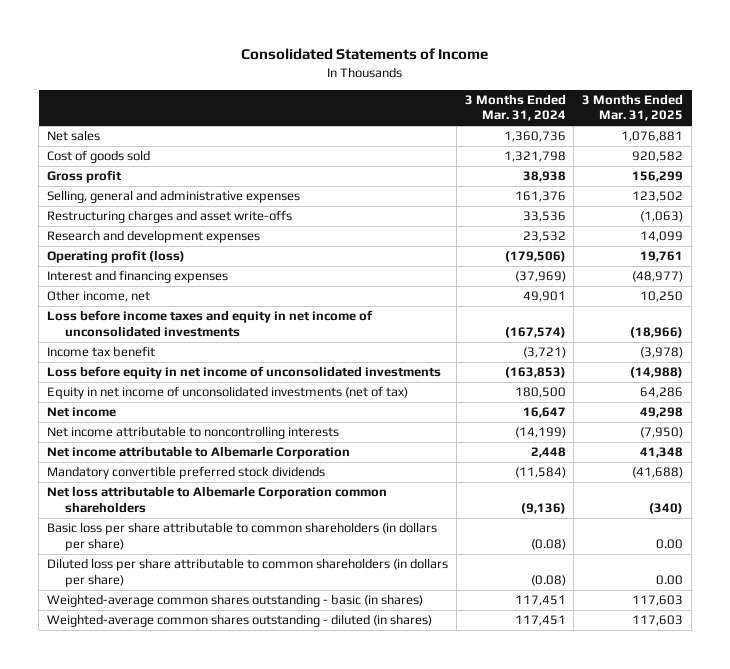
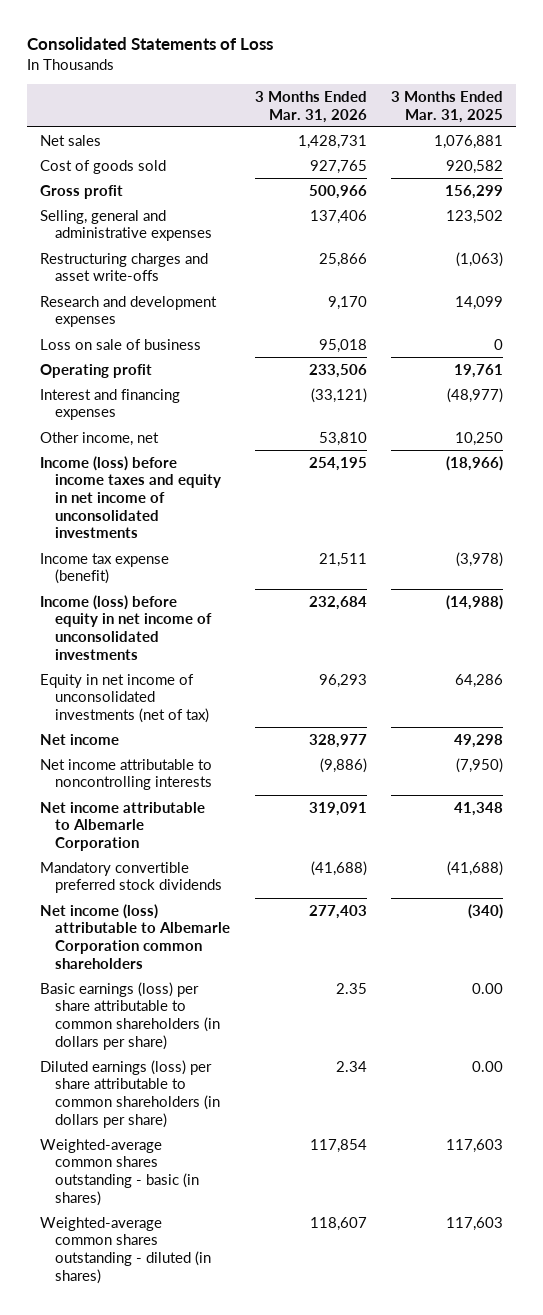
[241,47,489,60] Consolidated Statements of Income -> [27,36,274,50] Consolidated Statements of Loss
[464,94,566,122] 3 Months Ended Mar. 31, 2024 -> none
none -> [254,91,367,123] 3 Months Ended Mar. 31, 2026
none -> [39,338,201,350] Loss on sale of business
[46,250,185,264] Operating profit (loss) -> [39,363,152,378] Operating profit
[46,310,373,337] Loss before income taxes and equity in net income of unconsolidated investments -> [39,455,222,539] Income (loss) before income taxes and equity in net income of unconsolidated investments
[46,346,155,358] Income tax benefit -> [39,552,169,585] Income tax expense (benefit)
[46,366,441,380] Loss before equity in net income of unconsolidated investments -> [39,594,213,660] Income (loss) before equity in net income of unconsolidated investments
[46,486,387,513] Net loss attributable to Albemarle Corporation common shareholders -> [39,903,231,969] Net income (loss) attributable to Albemarle Corporation common shareholders
[46,522,437,551] Basic loss per share attributable to common shareholders (in dollars per share) -> [39,981,221,1050] Basic earnings (loss) per share attributable to common shareholders (in dollars per share)
[46,558,448,587] Diluted loss per share attributable to common shareholders (in dollars per share) -> [39,1059,221,1128] Diluted earnings (loss) per share attributable to common shareholders (in dollars per share)

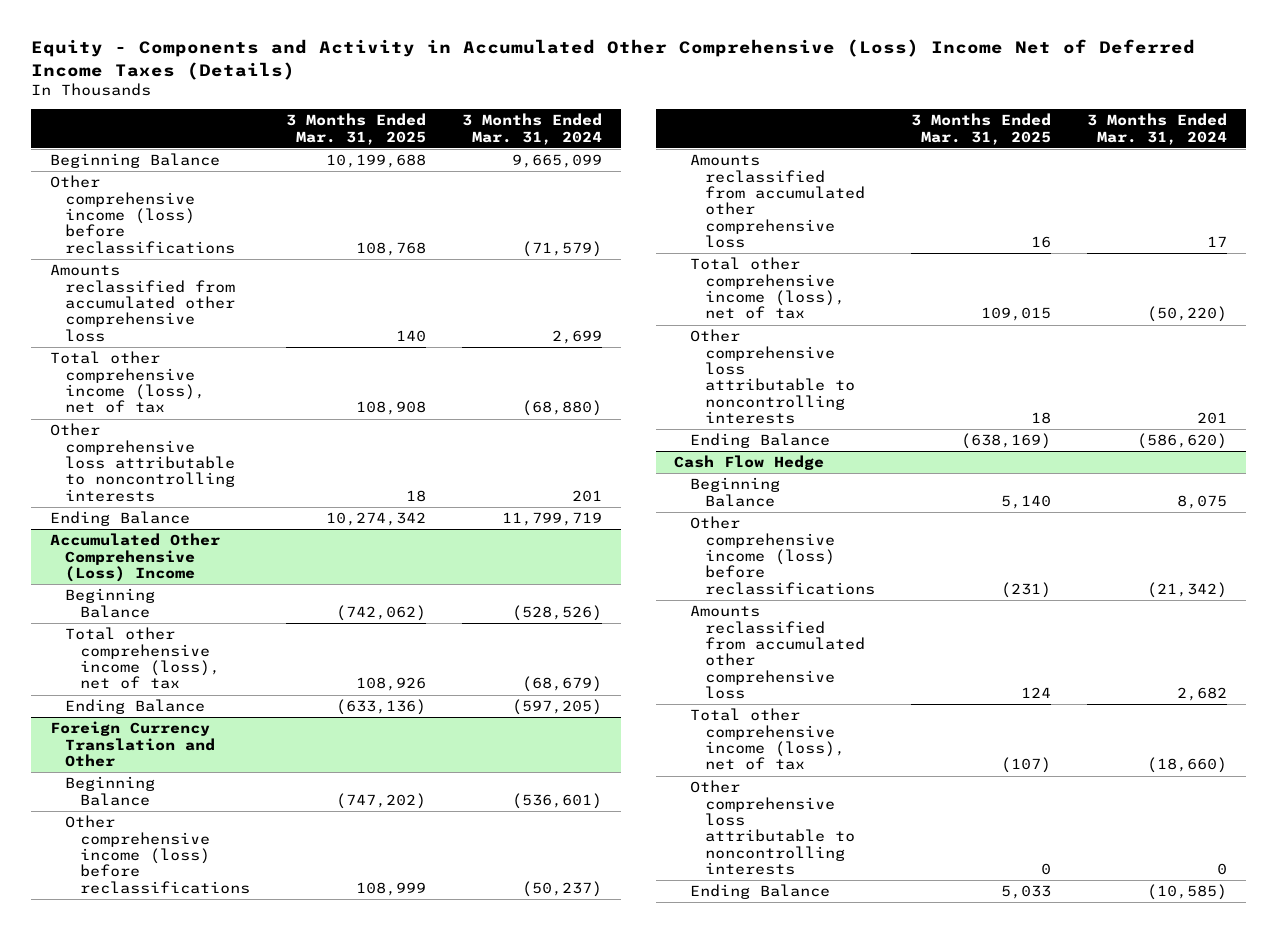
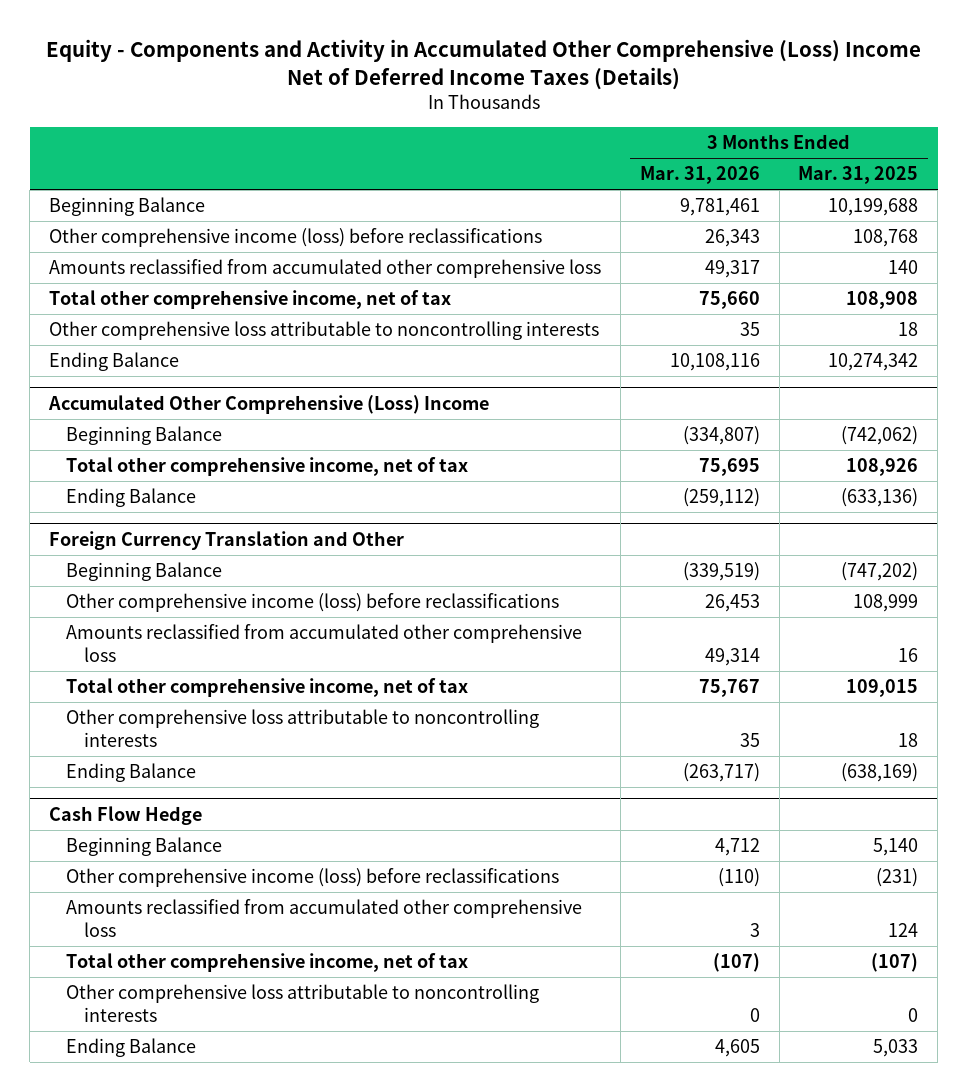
[462,113,603,145] 3 Months Ended Mar. 31, 2024 -> none
none -> [639,166,760,185] Mar. 31, 2026
[49,351,205,414] Total other comprehensive income (loss), net of tax -> [49,290,452,310] Total other comprehensive income, net of tax
[64,627,220,690] Total other comprehensive income (loss), net of tax -> [66,457,469,477] Total other comprehensive income, net of tax
[689,257,845,320] Total other comprehensive income (loss), net of tax -> [66,678,469,698] Total other comprehensive income, net of tax
[689,708,845,771] Total other comprehensive income (loss), net of tax -> [66,953,469,973] Total other comprehensive income, net of tax

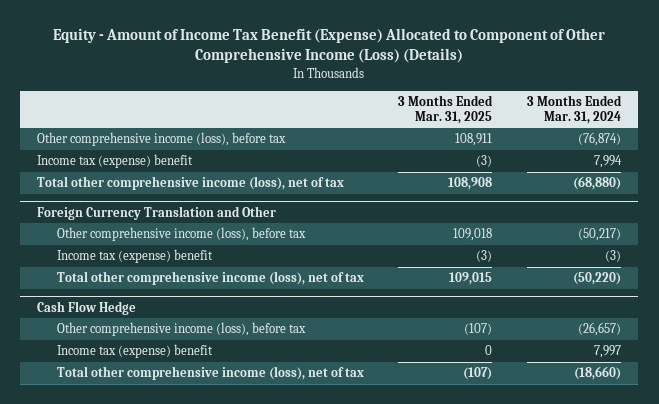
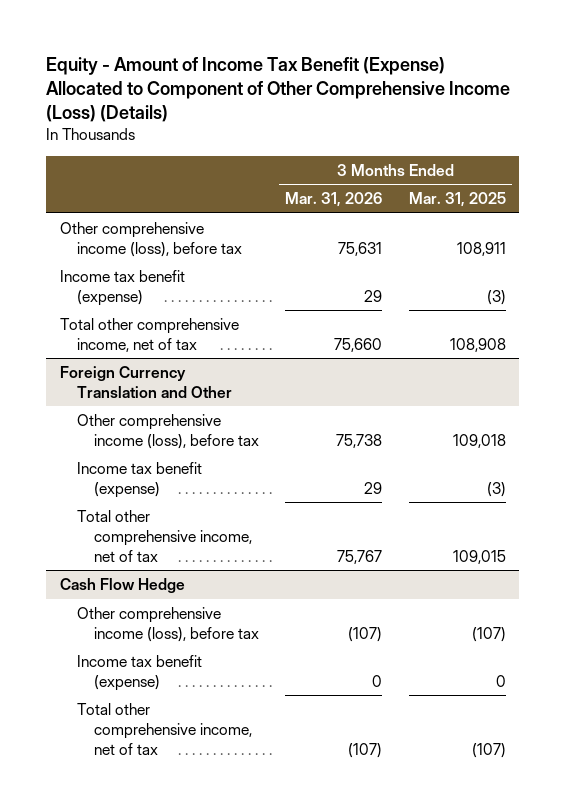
[527,94,623,124] 3 Months Ended Mar. 31, 2024 -> none
none -> [285,192,383,208] Mar. 31, 2026
[37,154,194,169] Income tax (expense) benefit -> [59,269,185,306] Income tax benefit (expense)
[37,176,345,191] Total other comprehensive income (loss), net of tax -> [59,317,239,352] Total other comprehensive income, net of tax
[56,249,213,264] Income tax (expense) benefit -> [76,461,202,498] Income tax benefit (expense)
[56,271,364,286] Total other comprehensive income (loss), net of tax -> [76,509,252,562] Total other comprehensive income, net of tax
[56,344,213,359] Income tax (expense) benefit -> [76,654,202,691] Income tax benefit (expense)
[56,366,364,381] Total other comprehensive income (loss), net of tax -> [76,702,252,755] Total other comprehensive income, net of tax

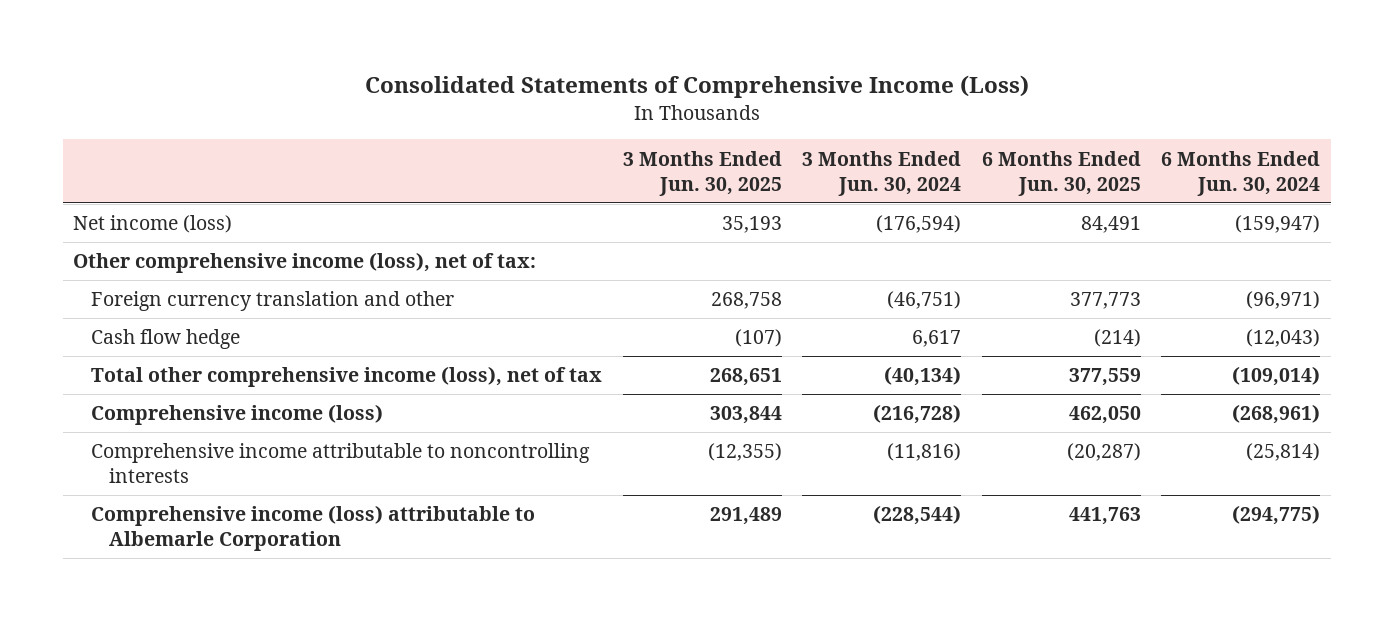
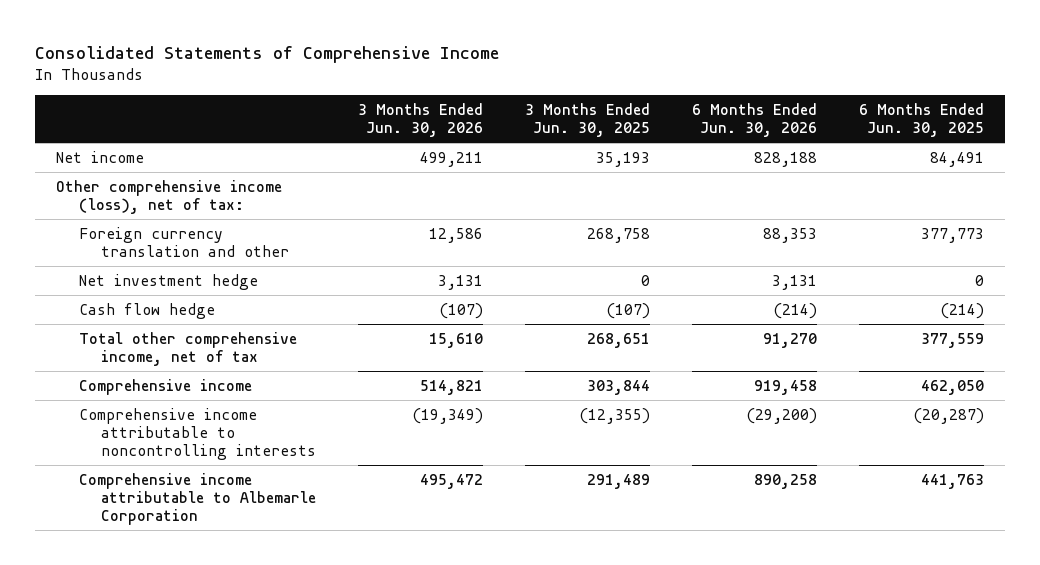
[364,75,1029,99] Consolidated Statements of Comprehensive Income (Loss) -> [35,46,500,64] Consolidated Statements of Comprehensive Income
[802,150,962,196] 3 Months Ended Jun. 30, 2024 -> none
[1161,150,1321,196] 6 Months Ended Jun. 30, 2024 -> none
none -> [358,103,484,138] 3 Months Ended Jun. 30, 2026
none -> [692,103,818,138] 6 Months Ended Jun. 30, 2026
[73,215,233,234] Net income (loss) -> [55,150,144,163] Net income
none -> [78,273,258,290] Net investment hedge
[90,366,602,388] Total other comprehensive income (loss), net of tax -> [78,331,297,366] Total other comprehensive income, net of tax
[90,404,383,426] Comprehensive income (loss) -> [78,378,252,395] Comprehensive income
[90,505,535,552] Comprehensive income (loss) attributable to Albemarle Corporation -> [78,472,317,526] Comprehensive income attributable to Albemarle Corporation

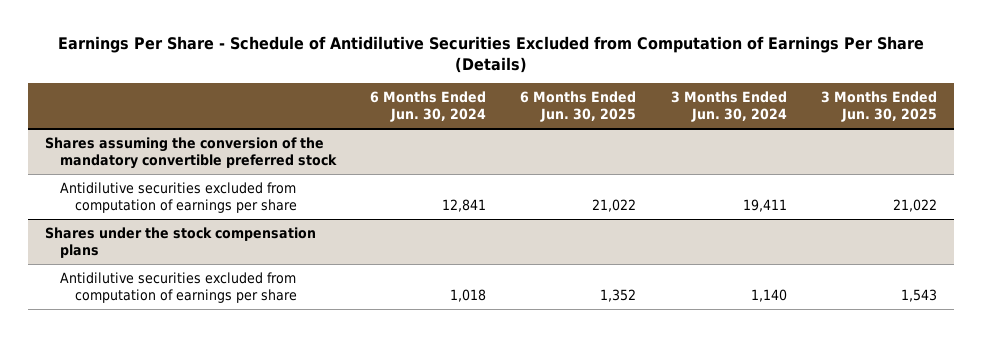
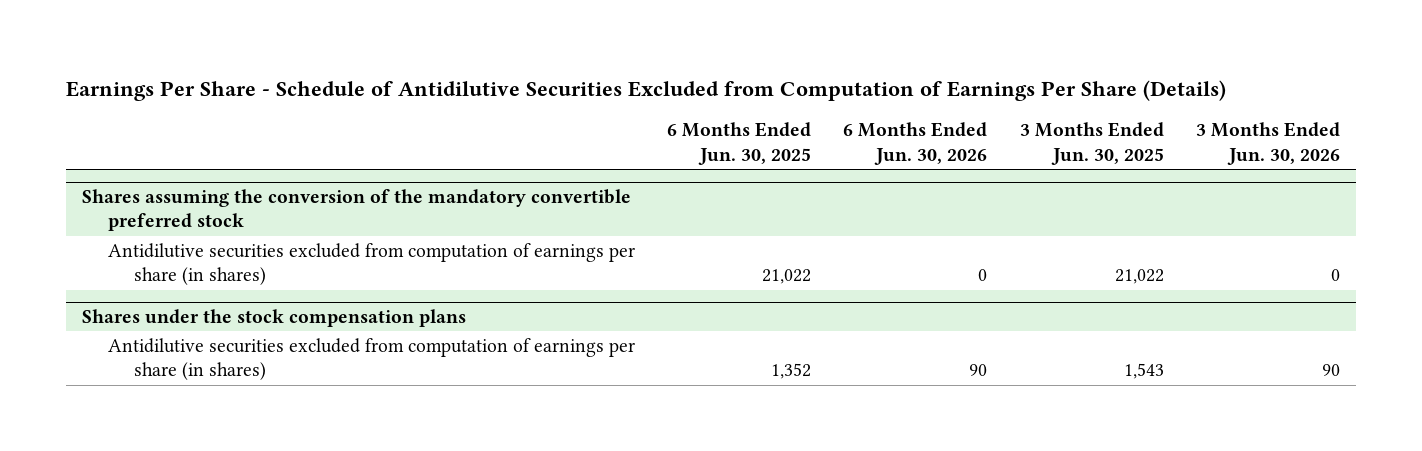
[370,90,487,123] 6 Months Ended Jun. 30, 2024 -> none
[670,90,787,123] 3 Months Ended Jun. 30, 2024 -> none
none -> [843,122,988,165] 6 Months Ended Jun. 30, 2026
none -> [1195,122,1340,165] 3 Months Ended Jun. 30, 2026
[60,181,297,214] Antidilutive securities excluded from computation of earnings per share -> [108,242,636,286] Antidilutive securities excluded from computation of earnings per share (in shares)
[60,271,297,304] Antidilutive securities excluded from computation of earnings per share -> [108,337,636,381] Antidilutive securities excluded from computation of earnings per share (in shares)

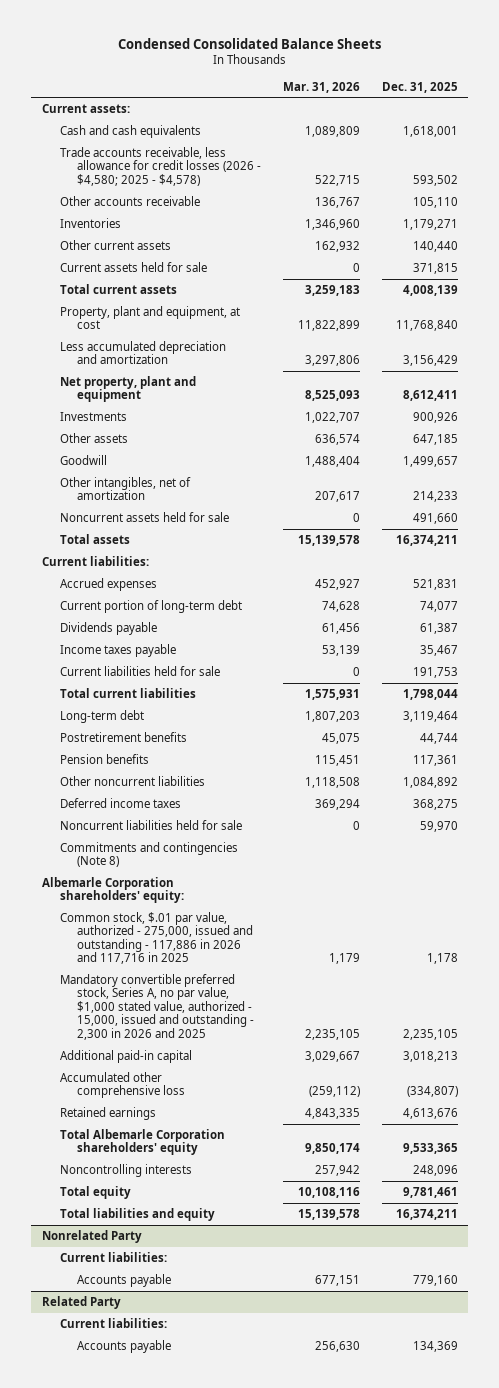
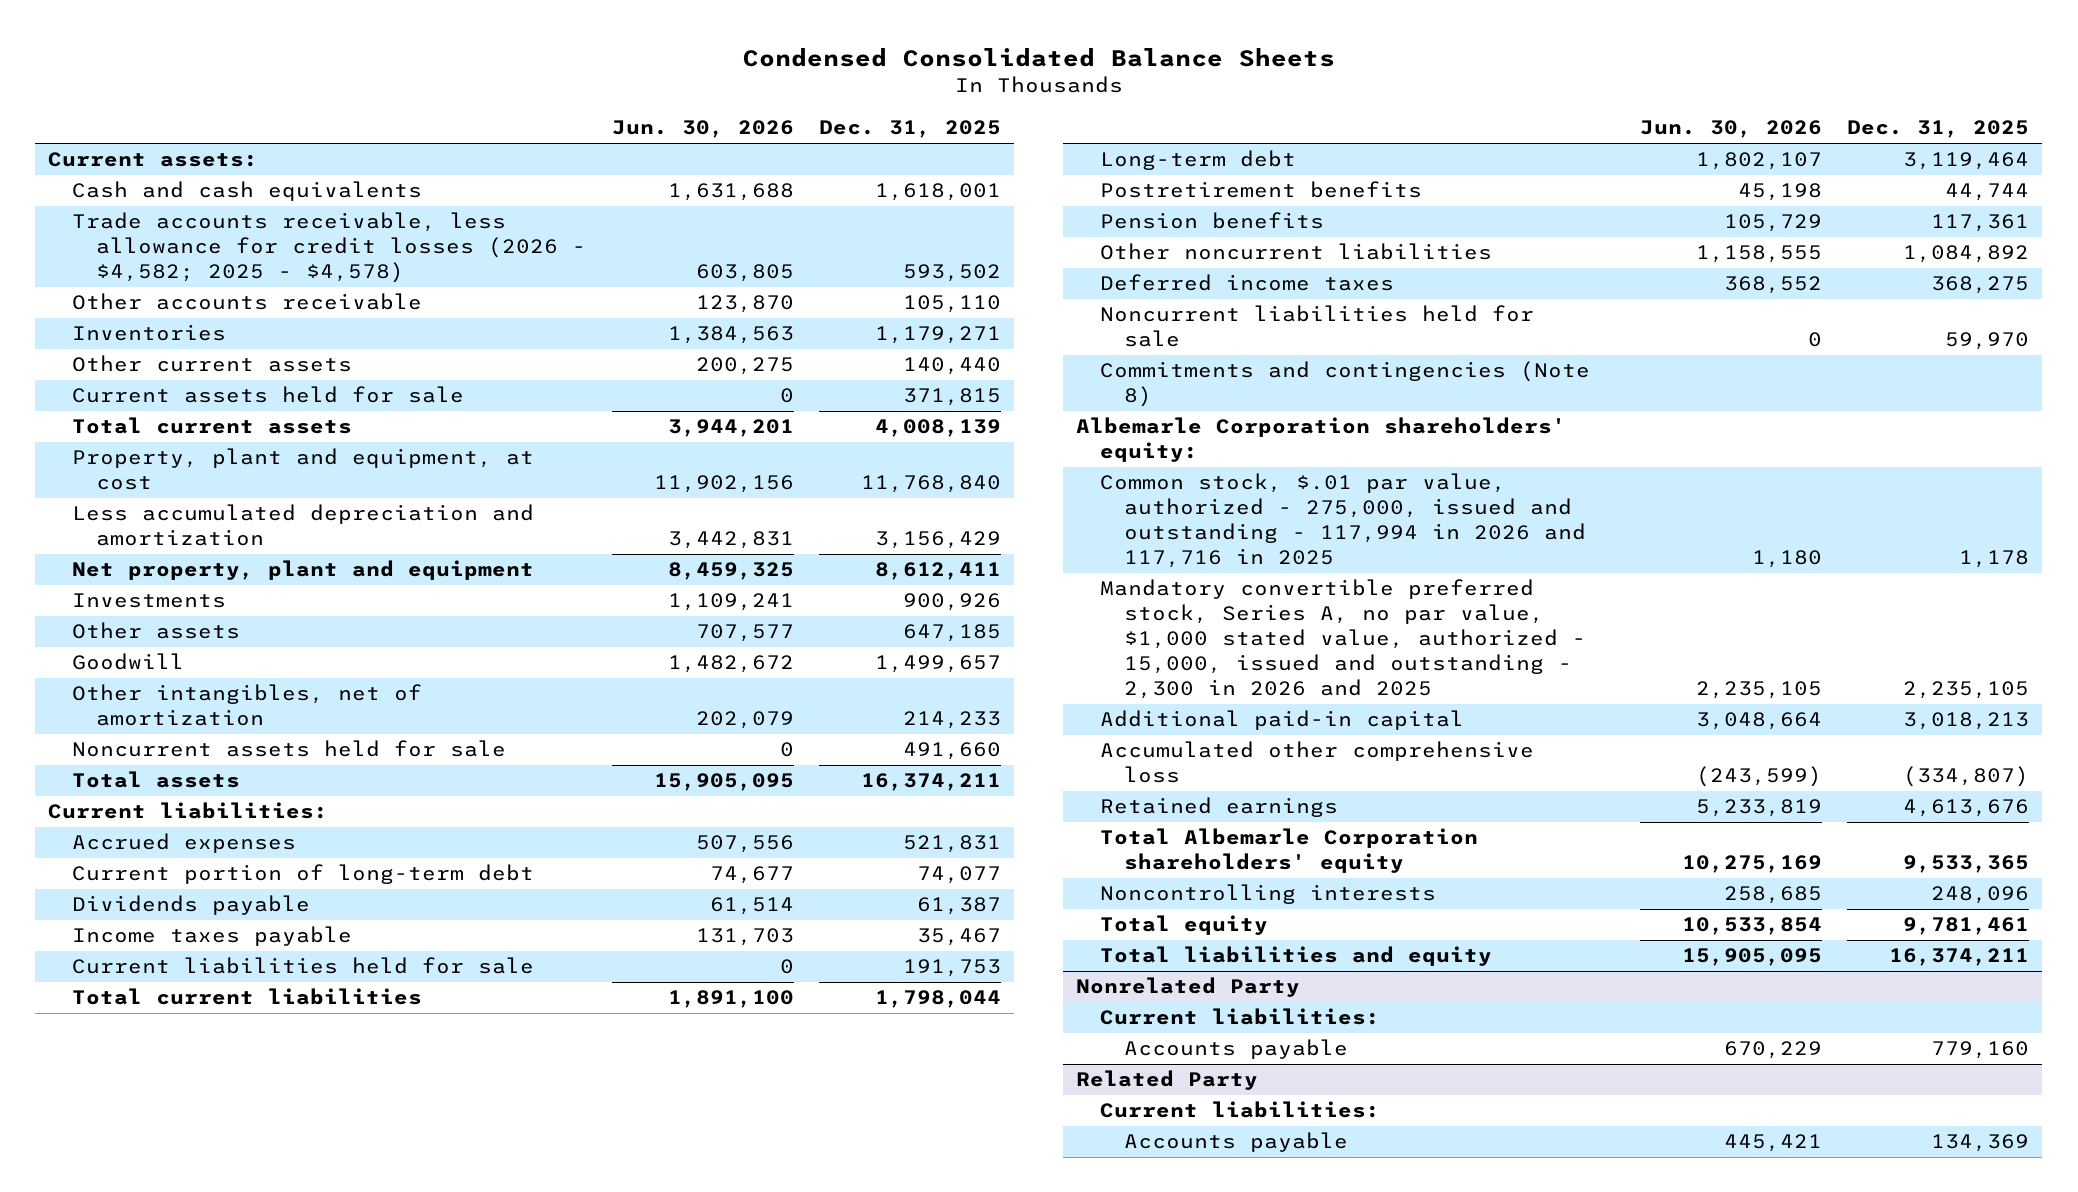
[283,81,361,93] Mar. 31, 2026 -> none
none -> [611,120,794,139] Jun. 30, 2026
[59,146,262,186] Trade accounts receivable, less allowance for credit losses (2026 - $4,580; 2025 - $4,578) -> [72,212,587,284] Trade accounts receivable, less allowance for credit losses (2026 - $4,582; 2025 - $4,578)
[59,911,254,965] Common stock, $.01 par value, authorized - 275,000, issued and outstanding - 117,886 in 2026 and 117,716 in 2025 -> [1100,473,1587,569] Common stock, $.01 par value, authorized - 275,000, issued and outstanding - 117,994 in 2026 and 117,716 in 2025

